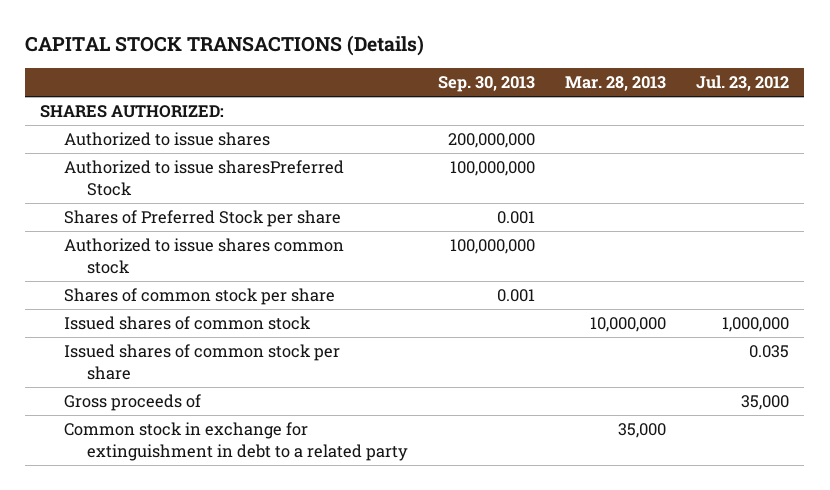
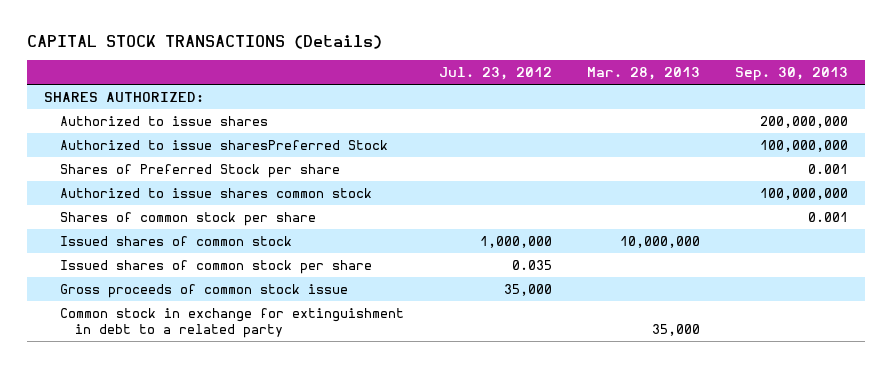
[63,394,201,412] Gross proceeds of -> [59,283,348,298] Gross proceeds of common stock issue

